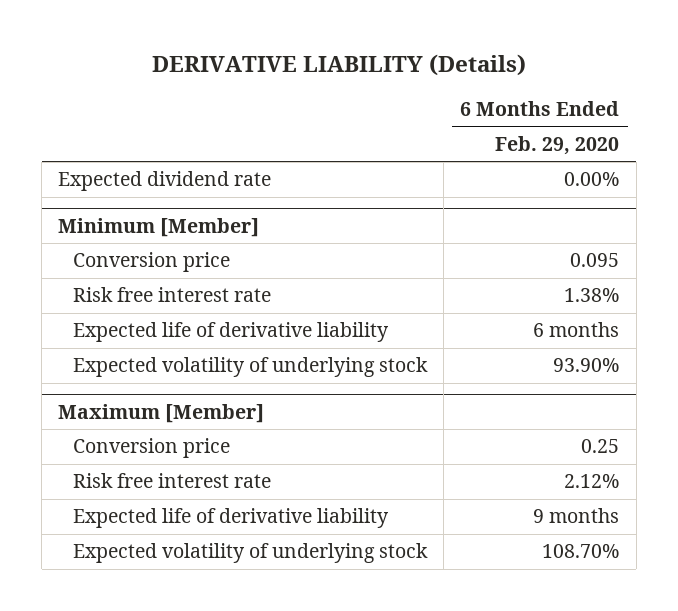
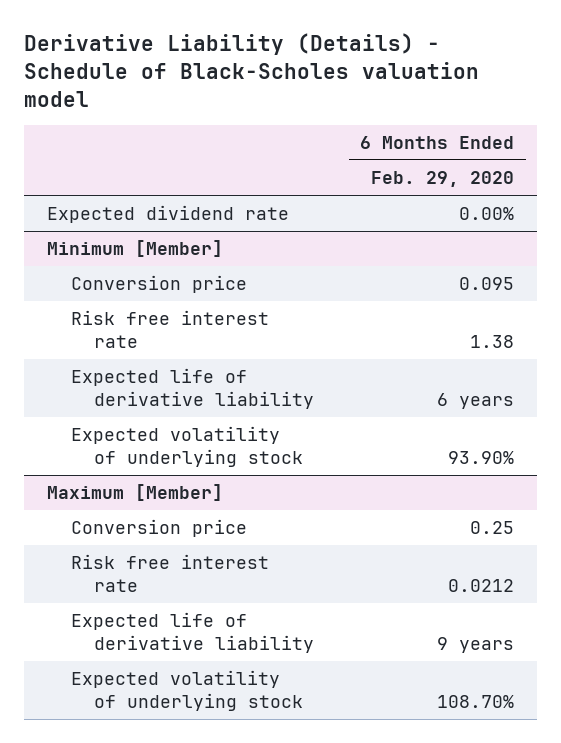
[151,54,526,77] DERIVATIVE LIABILITY (Details) -> [23,33,479,107] Derivative Liability (Details) - Schedule of Black-Scholes valuation model
[564,288,620,303] 1.38% -> [470,334,515,348] 1.38
[533,322,620,338] 6 months -> [437,392,515,409] 6 years
[564,474,620,489] 2.12% -> [448,578,515,592] 0.0212
[533,508,620,524] 9 months -> [437,636,515,653] 9 years

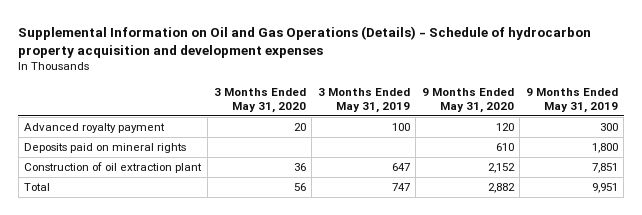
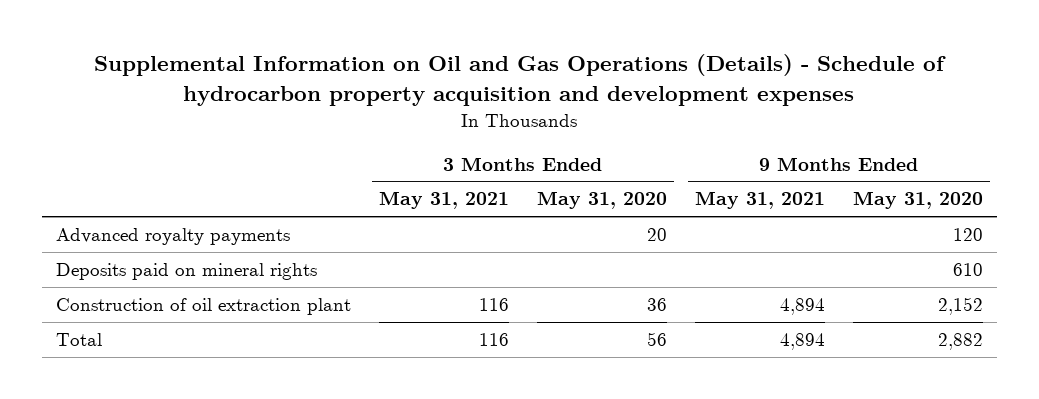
[317,88,410,114] 3 Months Ended May 31, 2019 -> none
[525,88,618,114] 9 Months Ended May 31, 2019 -> none
none -> [378,191,509,210] May 31, 2021
none -> [695,191,826,210] May 31, 2021
[24,122,166,133] Advanced royalty payment -> [55,228,290,246] Advanced royalty payments

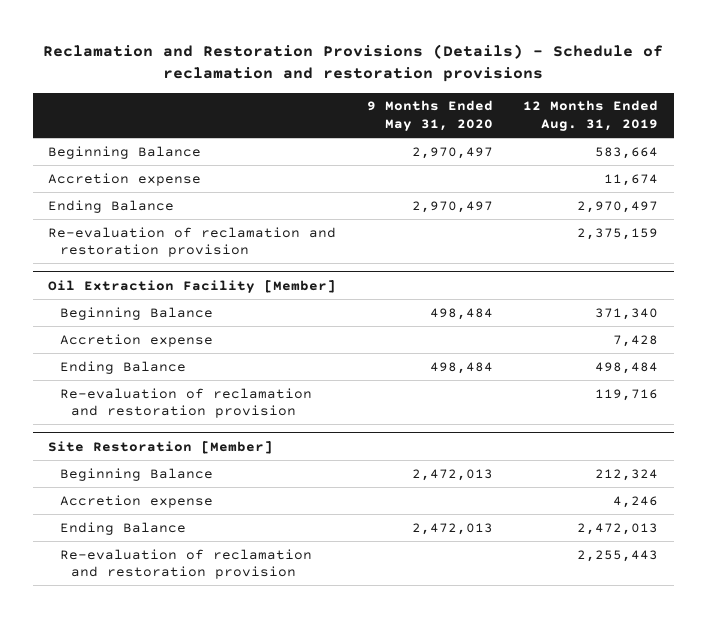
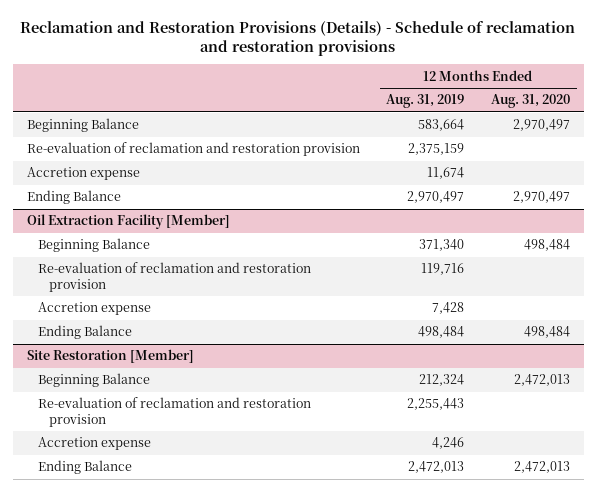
[366,100,493,131] 9 Months Ended May 31, 2020 -> none
none -> [491,94,571,109] Aug. 31, 2020
[48,226,337,258] Re-evaluation of reclamation and restoration provision -> [26,142,360,157] Re-evaluation of reclamation and restoration provision
[59,387,312,419] Re-evaluation of reclamation and restoration provision -> [37,262,311,292] Re-evaluation of reclamation and restoration provision
[59,548,312,580] Re-evaluation of reclamation and restoration provision -> [37,397,311,427] Re-evaluation of reclamation and restoration provision

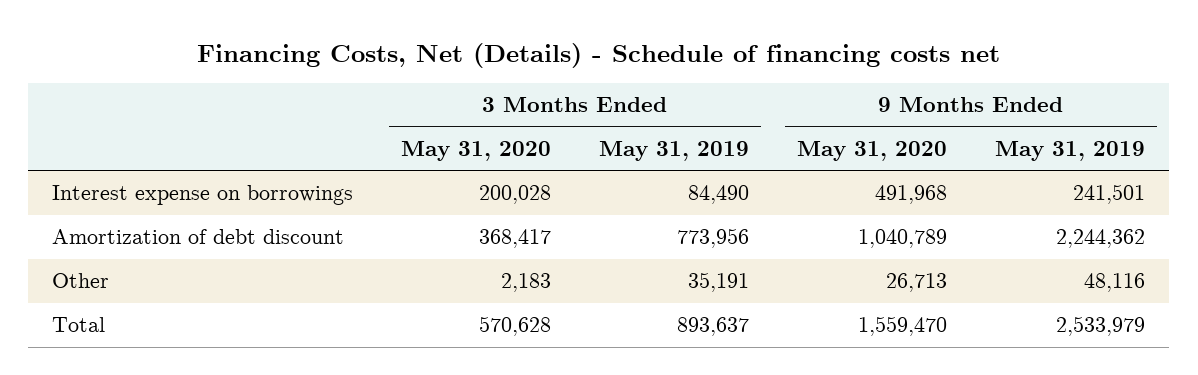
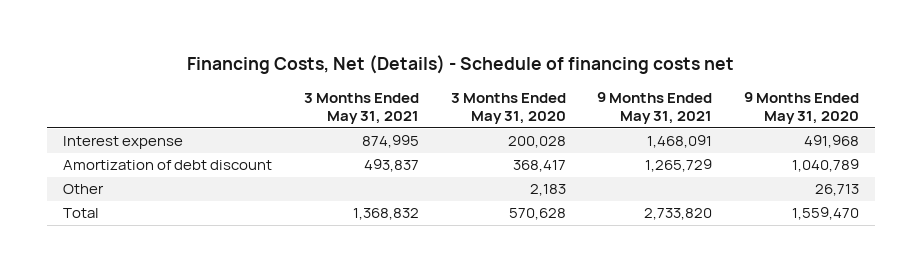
[599,140,750,161] May 31, 2019 -> none
[995,140,1146,161] May 31, 2019 -> none
none -> [303,92,419,125] 3 Months Ended May 31, 2021
none -> [597,91,713,125] 9 Months Ended May 31, 2021
[52,185,354,206] Interest expense on borrowings -> [63,136,184,150] Interest expense

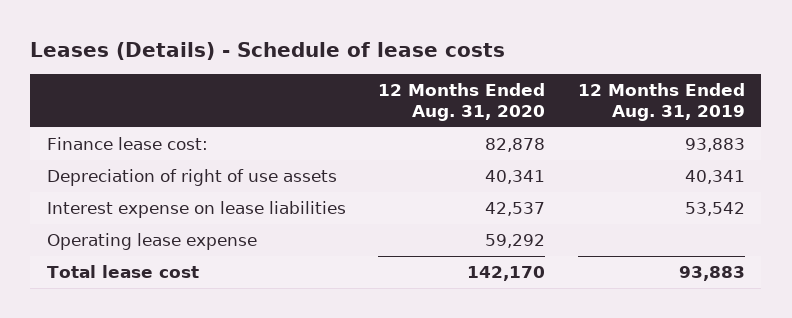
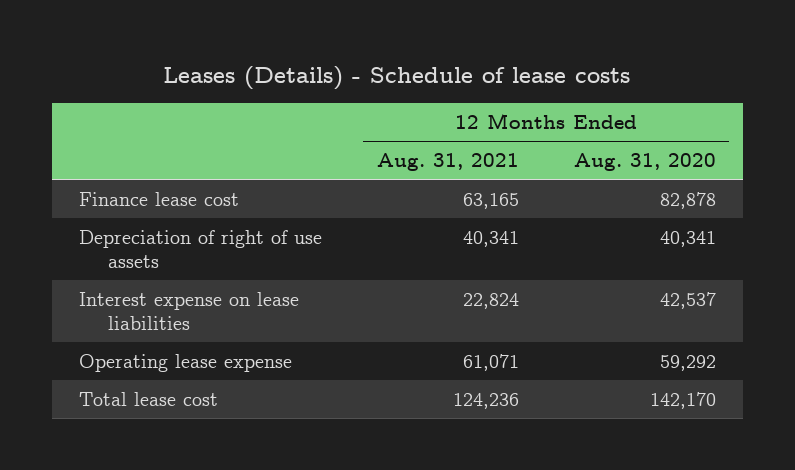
[578,82,746,121] 12 Months Ended Aug. 31, 2019 -> none
none -> [376,153,519,172] Aug. 31, 2021
[46,137,208,151] Finance lease cost: -> [79,191,240,206] Finance lease cost

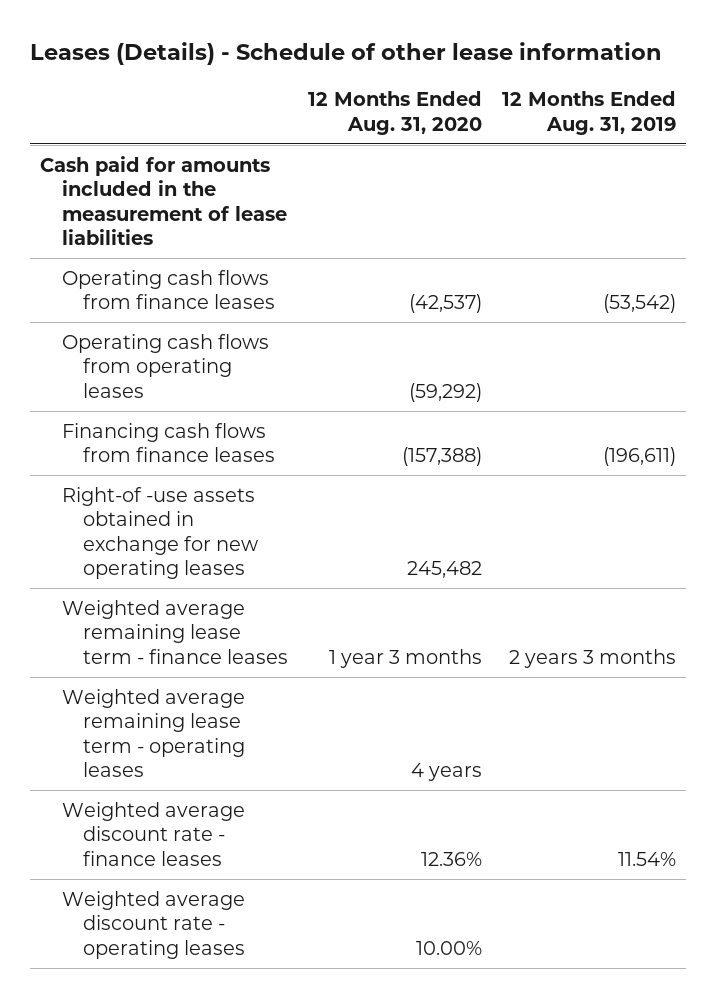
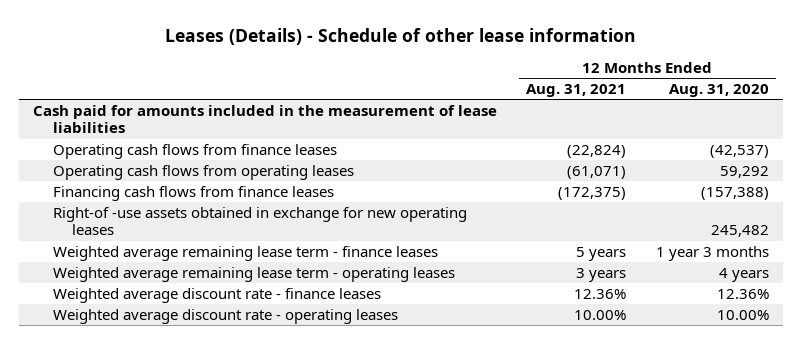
[501,91,676,135] 12 Months Ended Aug. 31, 2019 -> none
none -> [526,84,627,98] Aug. 31, 2021
[409,382,483,402] (59,292) -> [719,166,769,179] 59,292

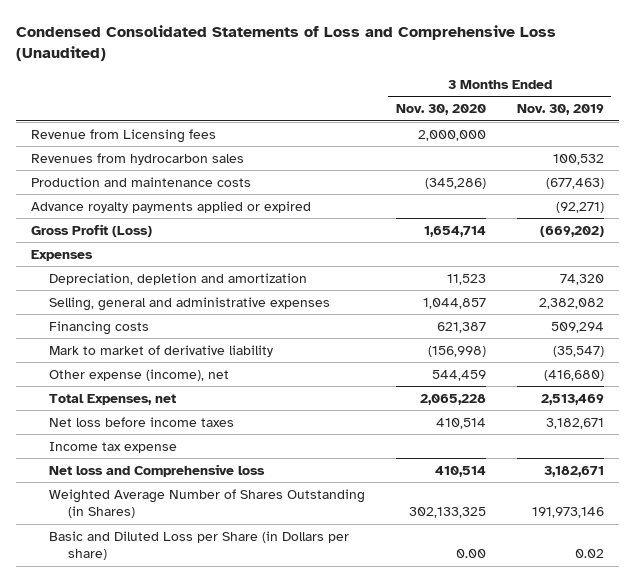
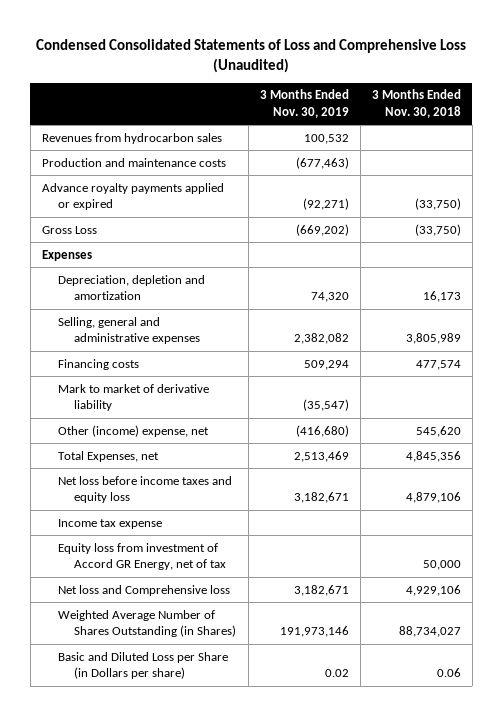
[395,104,486,116] Nov. 30, 2020 -> none
none -> [371,89,461,118] 3 Months Ended Nov. 30, 2018
[31,128,217,143] Revenue from Licensing fees -> none
[31,223,153,237] Gross Profit (Loss) -> [41,225,97,234] Gross Loss
[49,368,230,381] Other expense (income), net -> [58,424,210,437] Other (income) expense, net
[49,416,235,427] Net loss before income taxes -> [58,475,233,504] Net loss before income taxes and equity loss
none -> [58,542,227,571] Equity loss from investment of Accord GR Energy, net of tax

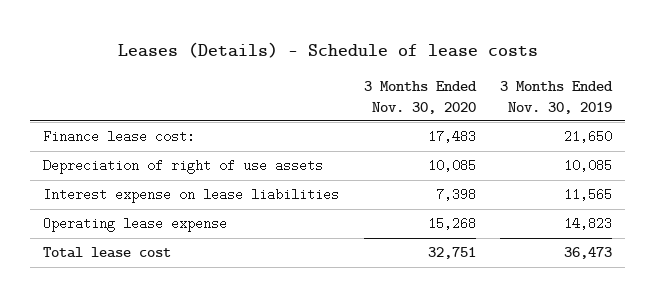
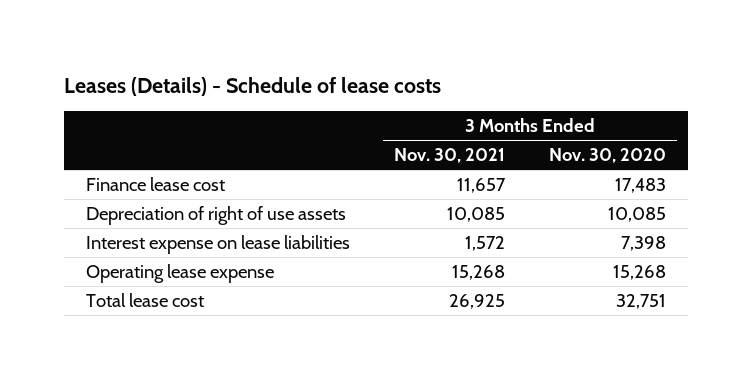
[500,81,614,114] 3 Months Ended Nov. 30, 2019 -> none
none -> [393,148,505,164] Nov. 30, 2021
[42,130,195,144] Finance lease cost: -> [85,176,225,191] Finance lease cost

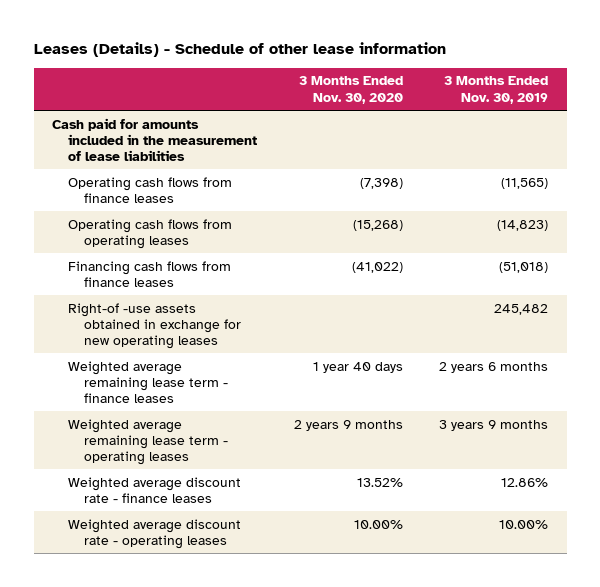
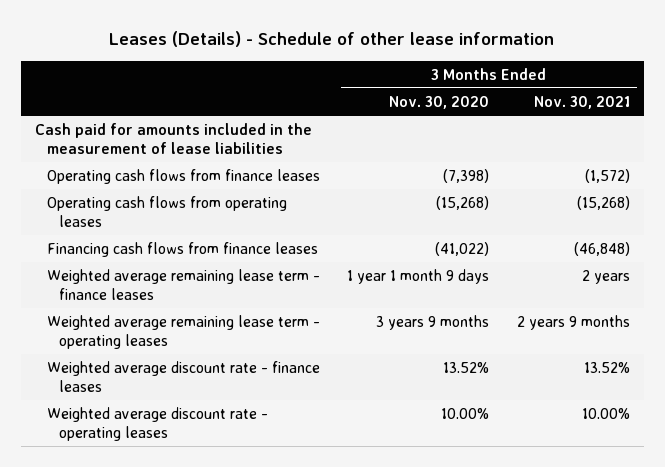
[444,76,549,104] 3 Months Ended Nov. 30, 2019 -> none
none -> [534,95,631,109] Nov. 30, 2021
[67,302,241,349] Right-of -use assets obtained in exchange for new operating leases -> none
[312,361,403,373] 1 year 40 days -> [347,268,490,284] 1 year 1 month 9 days
[293,419,403,431] 2 years 9 months -> [376,314,490,330] 3 years 9 months

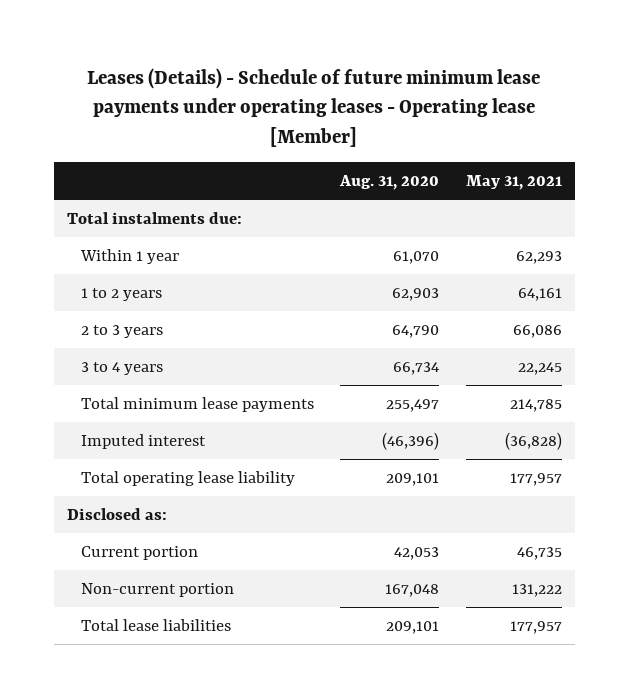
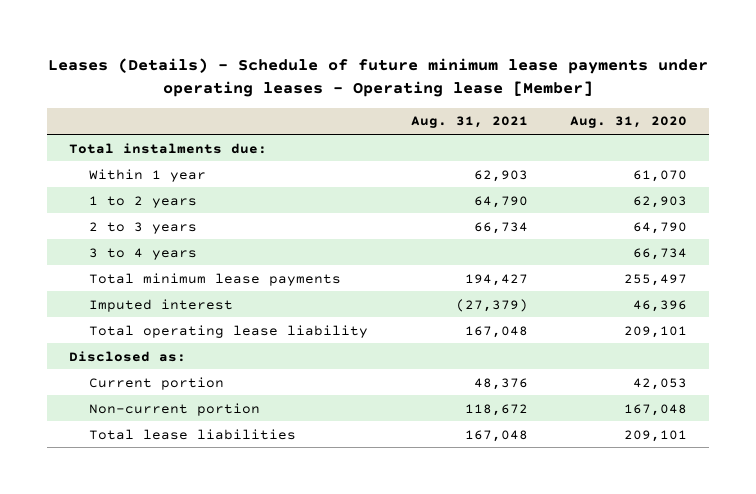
[465,175,562,191] May 31, 2021 -> none
none -> [410,116,528,129] Aug. 31, 2021
[382,432,440,451] (46,396) -> [633,299,688,312] 46,396

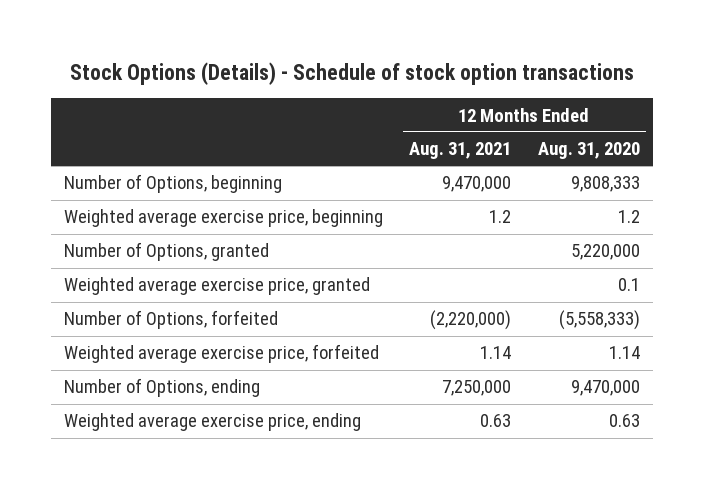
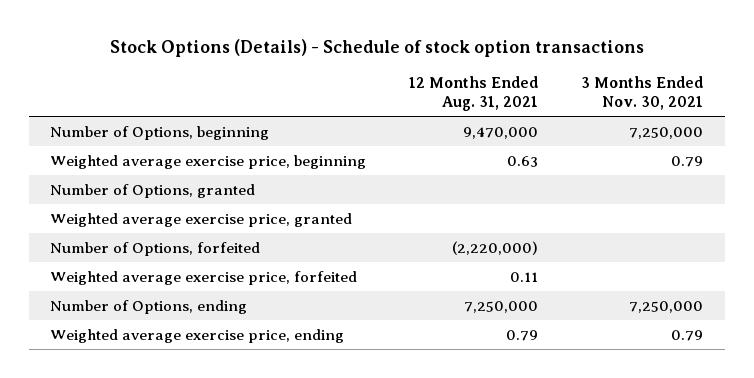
[537,142,640,160] Aug. 31, 2020 -> none
none -> [581,75,704,111] 3 Months Ended Nov. 30, 2021
[489,210,512,224] 1.2 -> [507,155,539,167] 0.63
[480,346,512,360] 1.14 -> [510,271,539,282] 0.11
[480,414,512,428] 0.63 -> [506,329,539,341] 0.79

